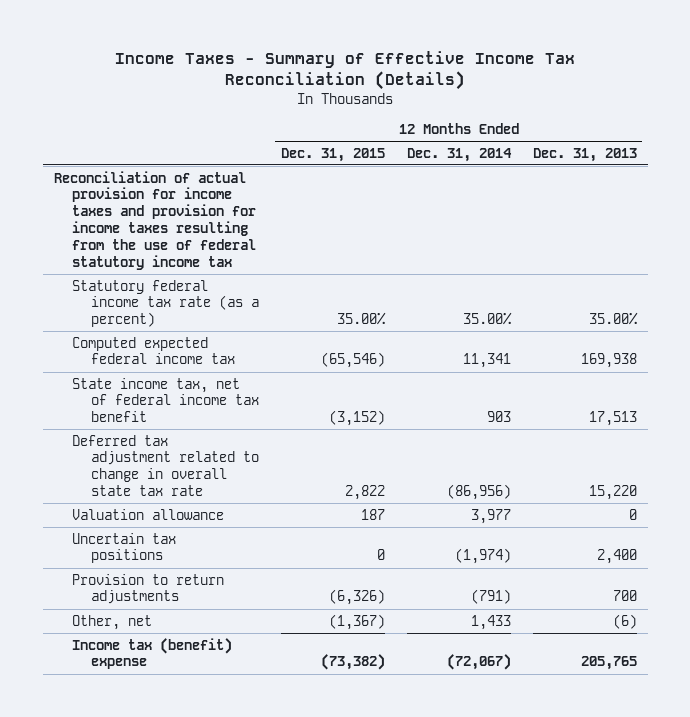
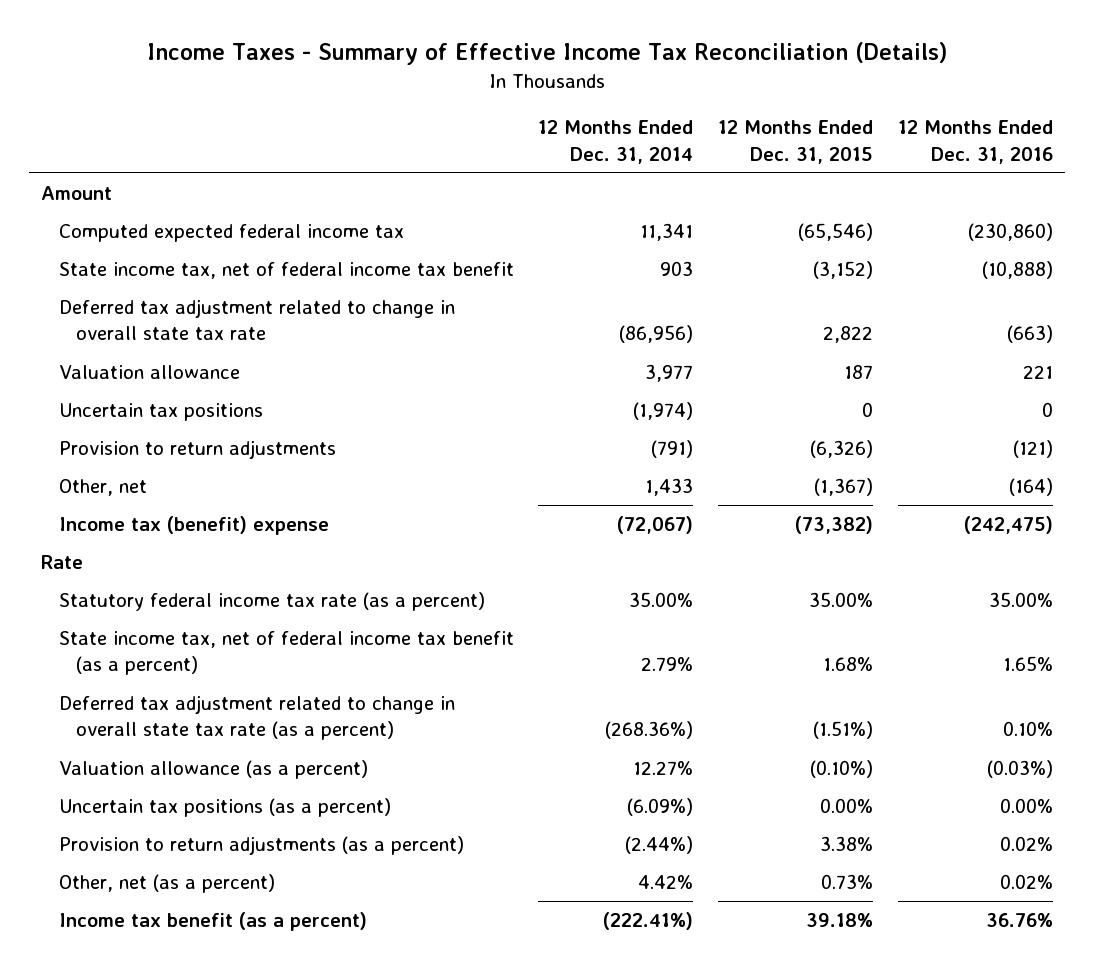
[532,147,637,162] Dec. 31, 2013 -> none
none -> [897,120,1053,164] 12 Months Ended Dec. 31, 2016
[53,170,257,270] Reconciliation of actual provision for income taxes and provision for income taxes resulting from the use of federal statutory income tax -> [40,186,112,201] Amount
none -> [40,555,83,570] Rate
[72,279,259,328] Statutory federal income tax rate (as a percent) -> [58,592,485,612] Statutory federal income tax rate (as a percent)
none -> [58,631,514,676] State income tax, net of federal income tax benefit (as a percent)
none -> [58,695,455,741] Deferred tax adjustment related to change in overall state tax rate (as a percent)
none -> [58,760,368,780] Valuation allowance (as a percent)
none -> [58,798,391,818] Uncertain tax positions (as a percent)
none -> [58,836,464,856] Provision to return adjustments (as a percent)
none -> [58,874,275,894] Other, net (as a percent)
none -> [58,912,367,932] Income tax benefit (as a percent)

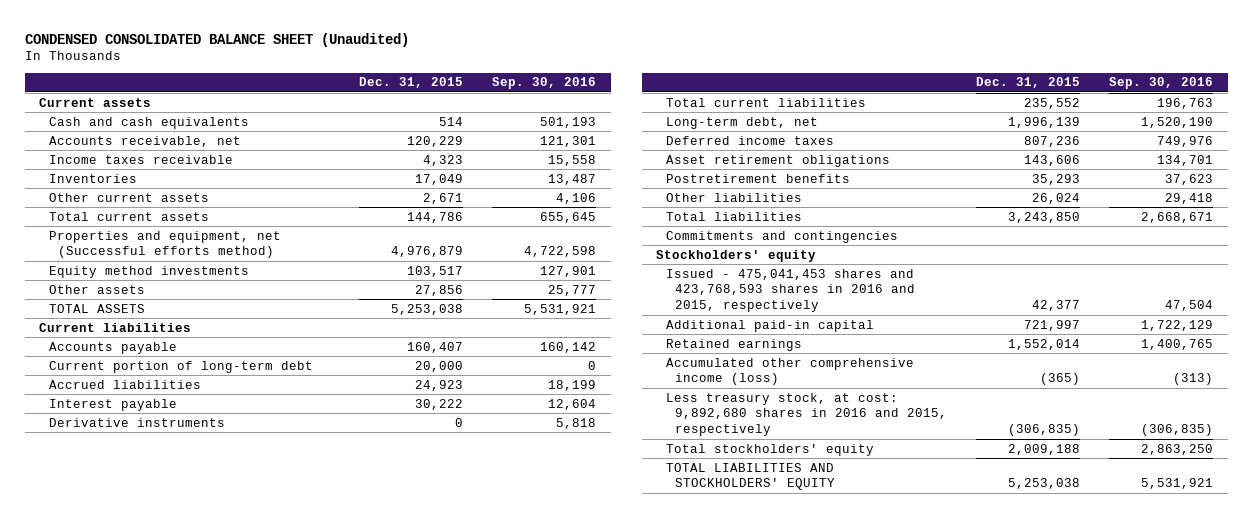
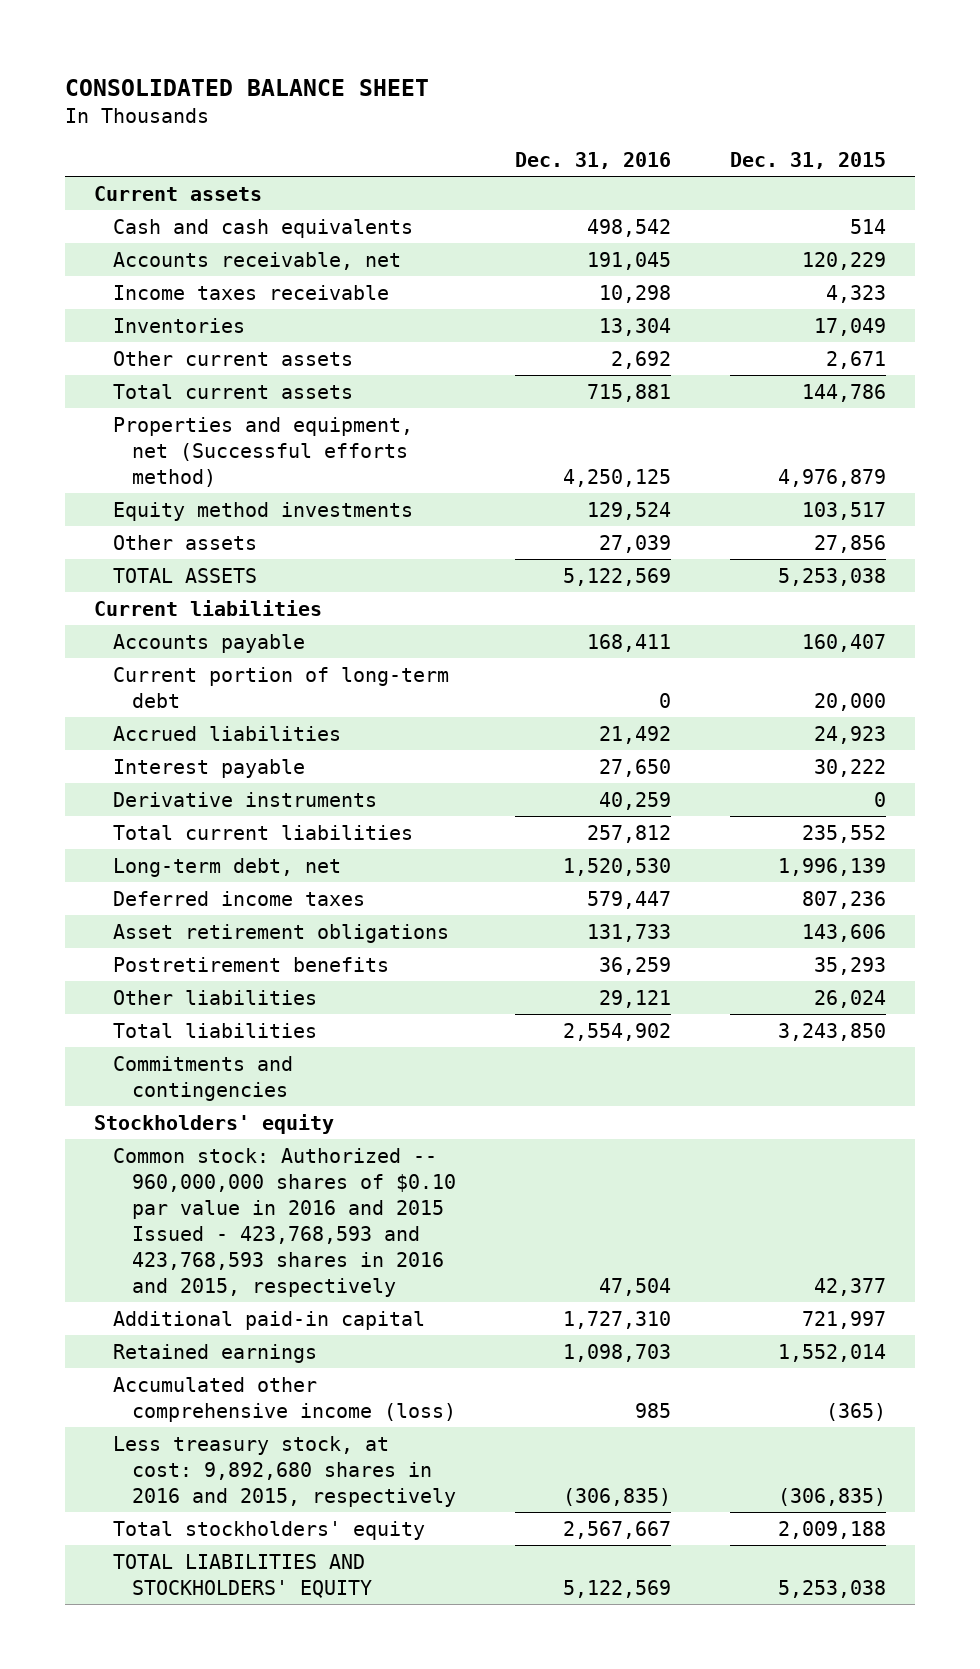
[24,32,409,47] CONDENSED CONSOLIDATED BALANCE SHEET (Unaudited) -> [64,78,429,96] CONSOLIDATED BALANCE SHEET
[492,77,597,90] Sep. 30, 2016 -> none
none -> [514,151,671,169] Dec. 31, 2016
[665,268,915,313] Issued - 475,041,453 shares and 423,768,593 shares in 2016 and 2015, respectively -> [112,1148,456,1297] Common stock: Authorized -- 960,000,000 shares of $0.10 par value in 2016 and 2015 Issued - 423,768,593 and 423,768,593 shares in 2016 and 2015, respectively

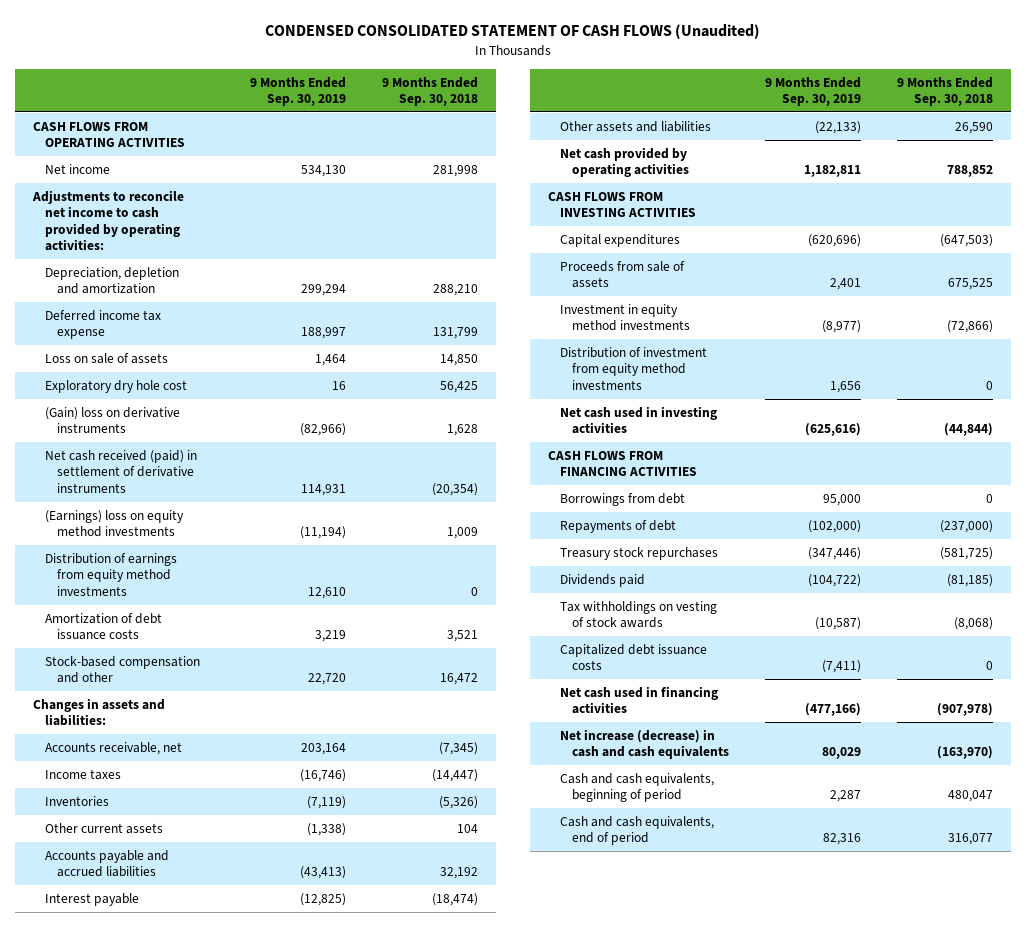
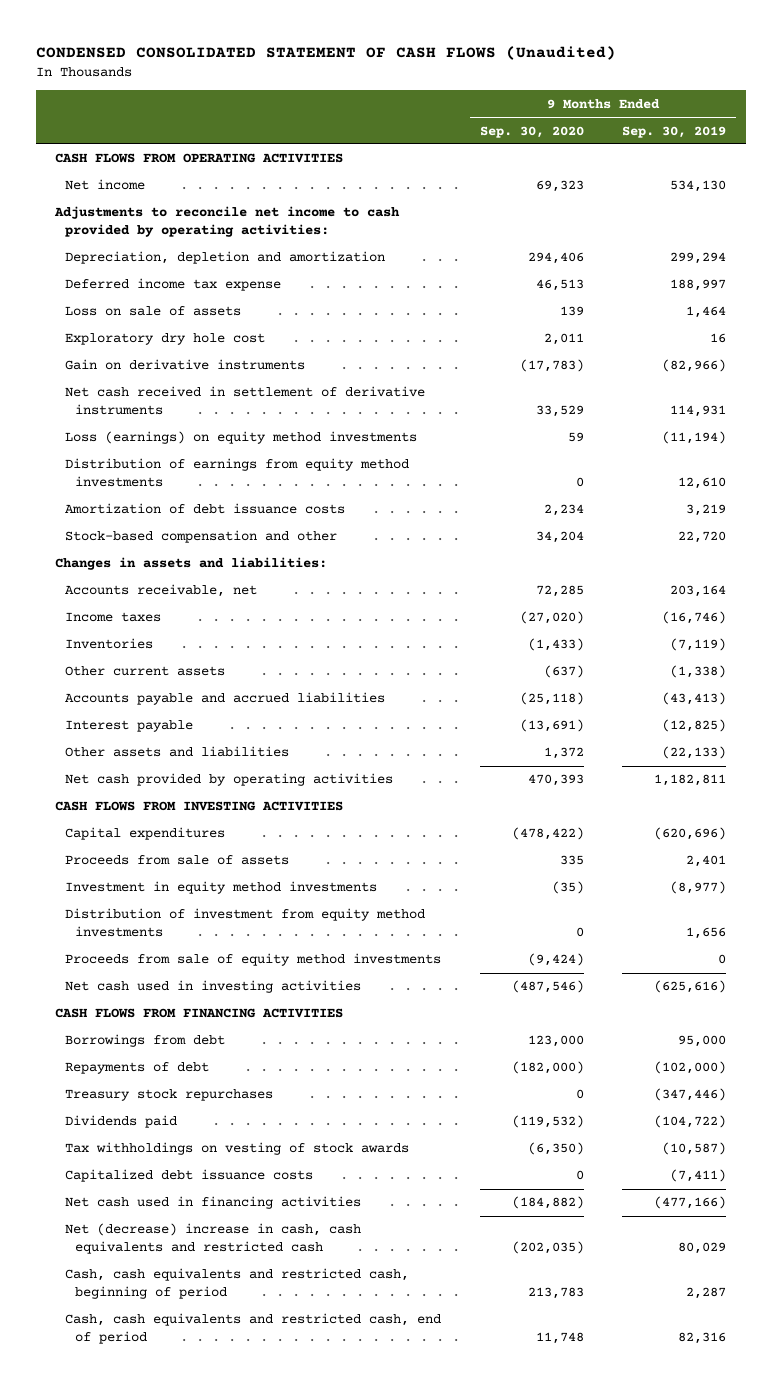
[381,76,478,107] 9 Months Ended Sep. 30, 2018 -> none
none -> [479,125,584,138] Sep. 30, 2020
[45,406,181,434] (Gain) loss on derivative instruments -> [65,359,306,371] Gain on derivative instruments
[45,449,198,493] Net cash received (paid) in settlement of derivative instruments -> [65,386,426,416] Net cash received in settlement of derivative instruments
[45,509,185,538] (Earnings) loss on equity method investments -> [65,431,418,445] Loss (earnings) on equity method investments
none -> [65,953,442,967] Proceeds from sale of equity method investments
[559,728,729,760] Net increase (decrease) in cash and cash equivalents -> [65,1223,362,1255] Net (decrease) increase in cash, cash equivalents and restricted cash
[559,772,714,803] Cash and cash equivalents, beginning of period -> [65,1268,410,1300] Cash, cash equivalents and restricted cash, beginning of period
[559,815,714,846] Cash and cash equivalents, end of period -> [65,1313,442,1345] Cash, cash equivalents and restricted cash, end of period

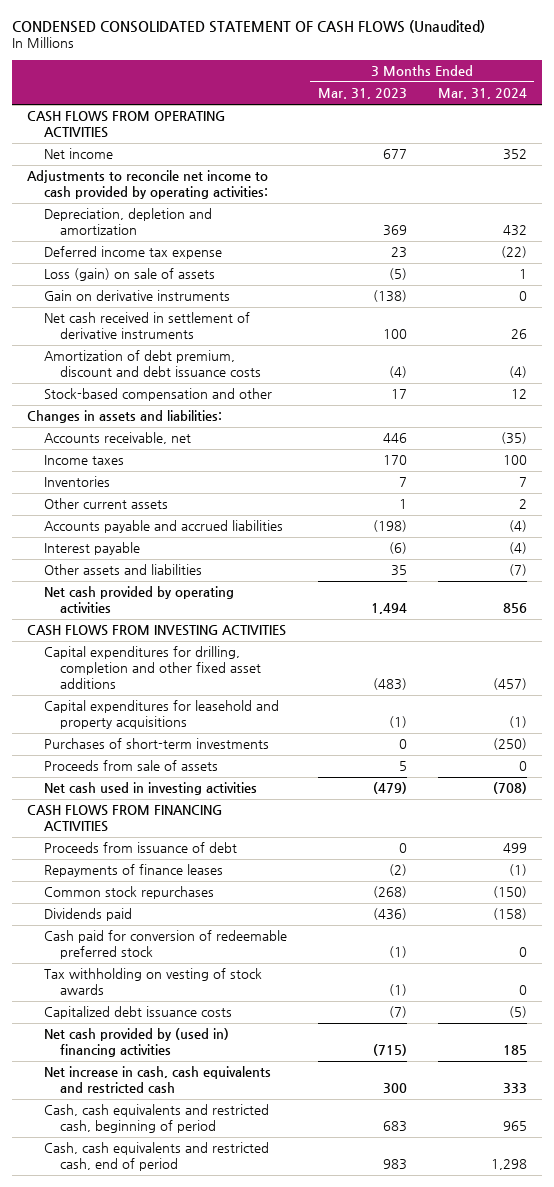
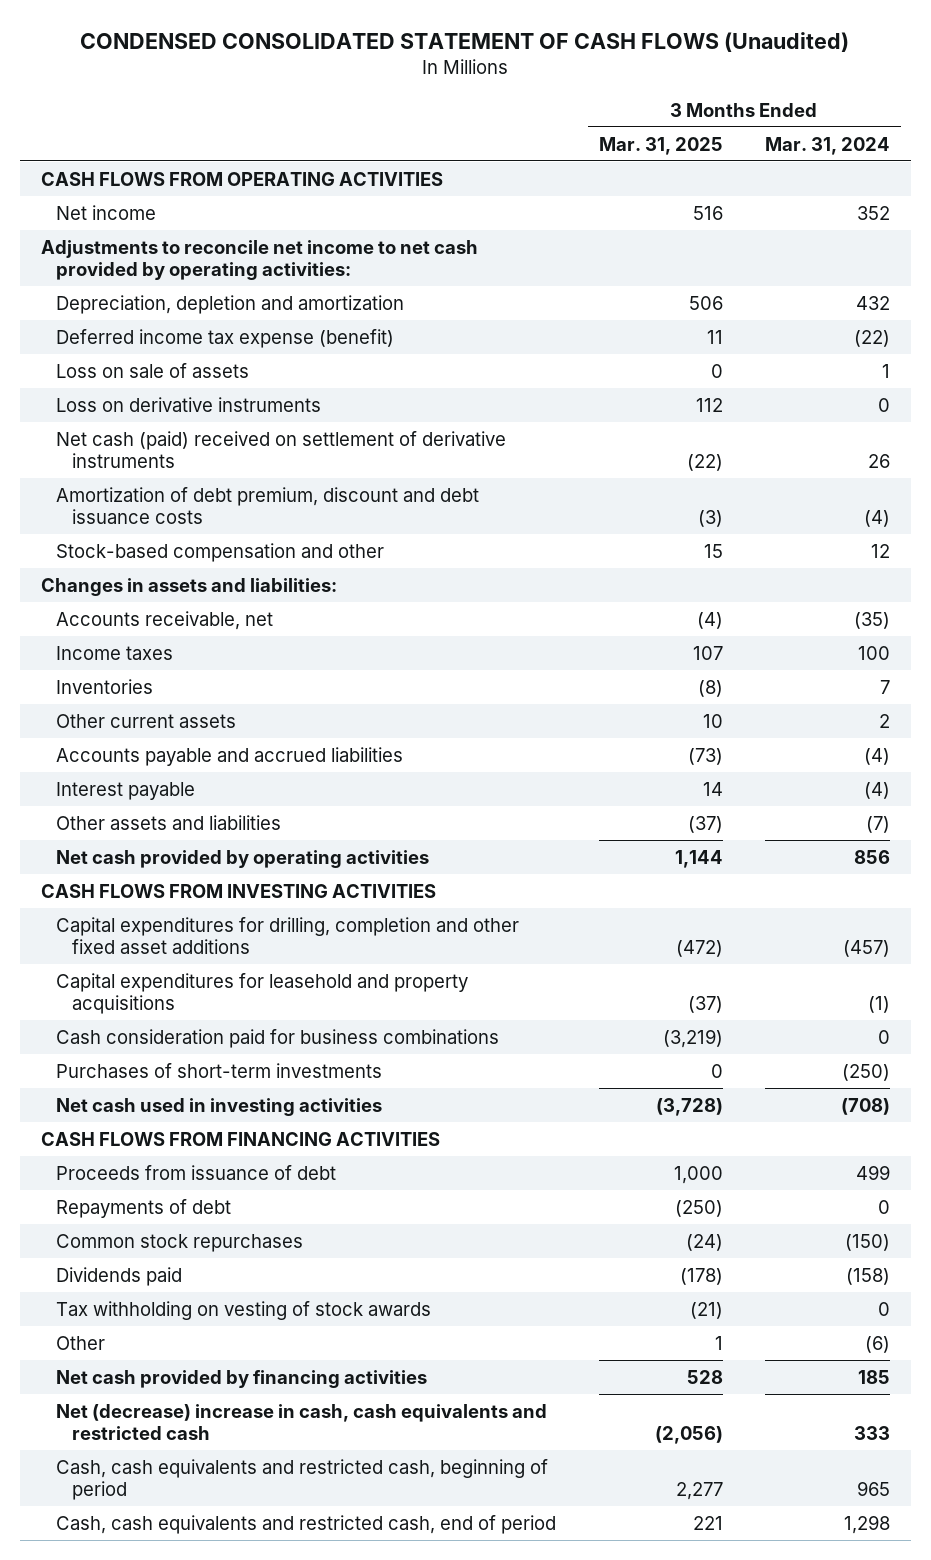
[317,88,407,100] Mar. 31, 2023 -> none
none -> [598,136,723,155] Mar. 31, 2025
[27,170,269,200] Adjustments to reconcile net income to cash provided by operating activities: -> [40,239,478,281] Adjustments to reconcile net income to net cash provided by operating activities:
[43,246,222,260] Deferred income tax expense -> [56,328,395,348] Deferred income tax expense (benefit)
[43,268,215,282] Loss (gain) on sale of assets -> [56,362,250,378] Loss on sale of assets
[43,290,230,302] Gain on derivative instruments -> [56,396,322,412] Loss on derivative instruments
[43,312,250,340] Net cash received in settlement of derivative instruments -> [56,430,507,469] Net cash (paid) received on settlement of derivative instruments
none -> [56,1028,500,1048] Cash consideration paid for business combinations
[43,760,218,772] Proceeds from sale of assets -> none
[43,864,223,878] Repayments of finance leases -> none
none -> [56,1198,232,1218] Repayments of debt
[43,930,287,960] Cash paid for conversion of redeemable preferred stock -> none
[43,1006,232,1020] Capitalized debt issuance costs -> none
none -> [56,1335,106,1350] Other
[43,1028,229,1058] Net cash provided by (used in) financing activities -> [56,1369,428,1388] Net cash provided by financing activities
[43,1066,271,1094] Net increase in cash, cash equivalents and restricted cash -> [56,1403,548,1441] Net (decrease) increase in cash, cash equivalents and restricted cash

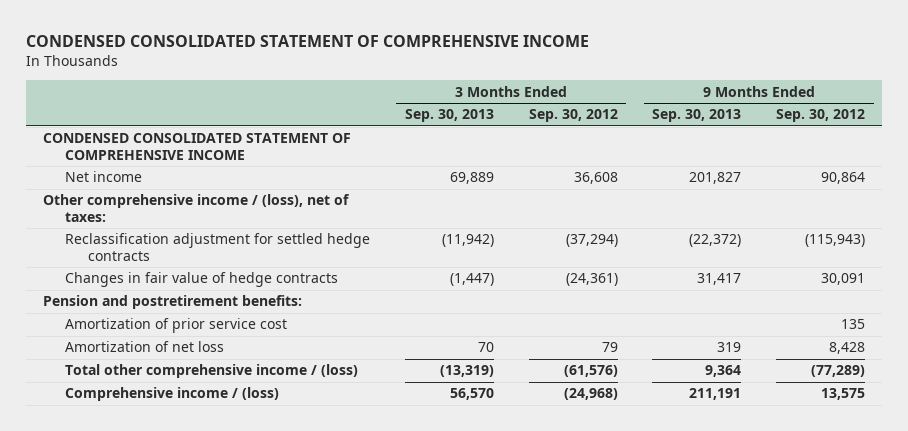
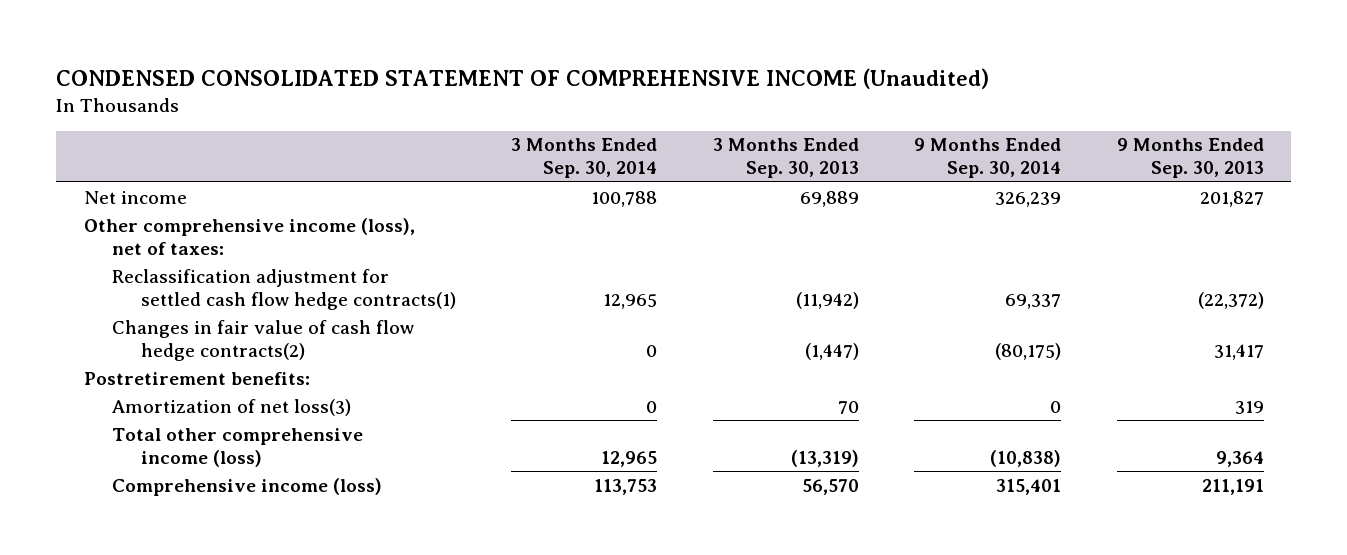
[25,35,589,48] CONDENSED CONSOLIDATED STATEMENT OF COMPREHENSIVE INCOME -> [55,67,989,89] CONDENSED CONSOLIDATED STATEMENT OF COMPREHENSIVE INCOME (Unaudited)
[528,109,618,123] Sep. 30, 2012 -> none
[775,109,865,123] Sep. 30, 2012 -> none
none -> [511,138,658,179] 3 Months Ended Sep. 30, 2014
none -> [914,138,1062,179] 9 Months Ended Sep. 30, 2014
[42,133,351,160] CONDENSED CONSOLIDATED STATEMENT OF COMPREHENSIVE INCOME -> none
[65,318,288,334] Amortization of prior service cost -> none
[42,194,350,222] Other comprehensive income / (loss), net of taxes: -> [83,217,415,255] Other comprehensive income (loss), net of taxes:
[65,233,371,261] Reclassification adjustment for settled hedge contracts -> [112,268,456,310] Reclassification adjustment for settled cash flow hedge contracts(1)
[65,272,339,288] Changes in fair value of hedge contracts -> [112,319,415,361] Changes in fair value of cash flow hedge contracts(2)
[42,295,302,310] Pension and postretirement benefits: -> [83,371,310,385] Postretirement benefits:
[65,341,225,353] Amortization of net loss -> [112,398,352,416] Amortization of net loss(3)
[65,364,359,379] Total other comprehensive income / (loss) -> [112,427,364,467] Total other comprehensive income (loss)
[65,387,280,402] Comprehensive income / (loss) -> [112,477,383,496] Comprehensive income (loss)

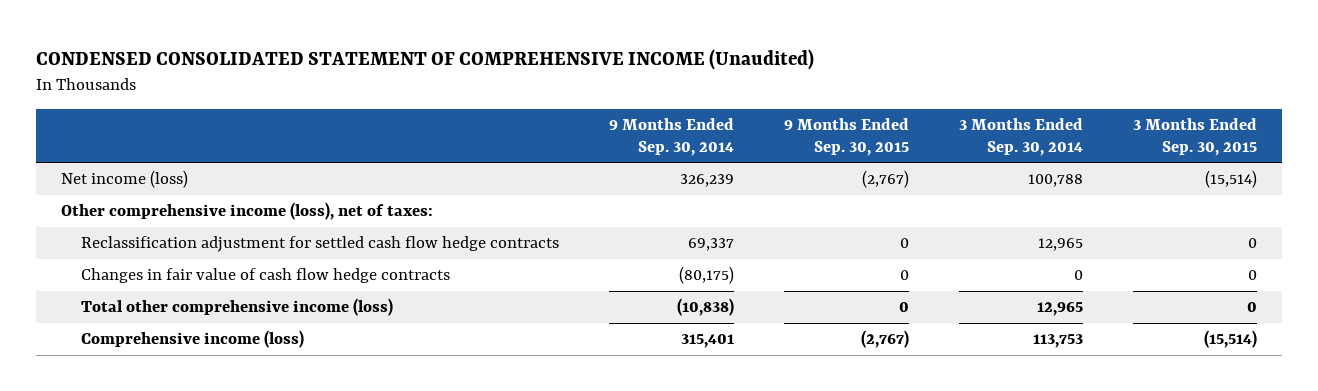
[712,138,859,179] 3 Months Ended Sep. 30, 2013 -> none
[1116,138,1264,179] 9 Months Ended Sep. 30, 2013 -> none
none -> [783,117,909,156] 9 Months Ended Sep. 30, 2015
none -> [1133,117,1258,156] 3 Months Ended Sep. 30, 2015
[83,190,187,204] Net income -> [60,170,188,189] Net income (loss)
[83,371,310,385] Postretirement benefits: -> none
[112,398,352,416] Amortization of net loss(3) -> none
[112,268,456,310] Reclassification adjustment for settled cash flow hedge contracts(1) -> [80,236,559,253] Reclassification adjustment for settled cash flow hedge contracts
[112,319,415,361] Changes in fair value of cash flow hedge contracts(2) -> [80,268,450,284] Changes in fair value of cash flow hedge contracts

